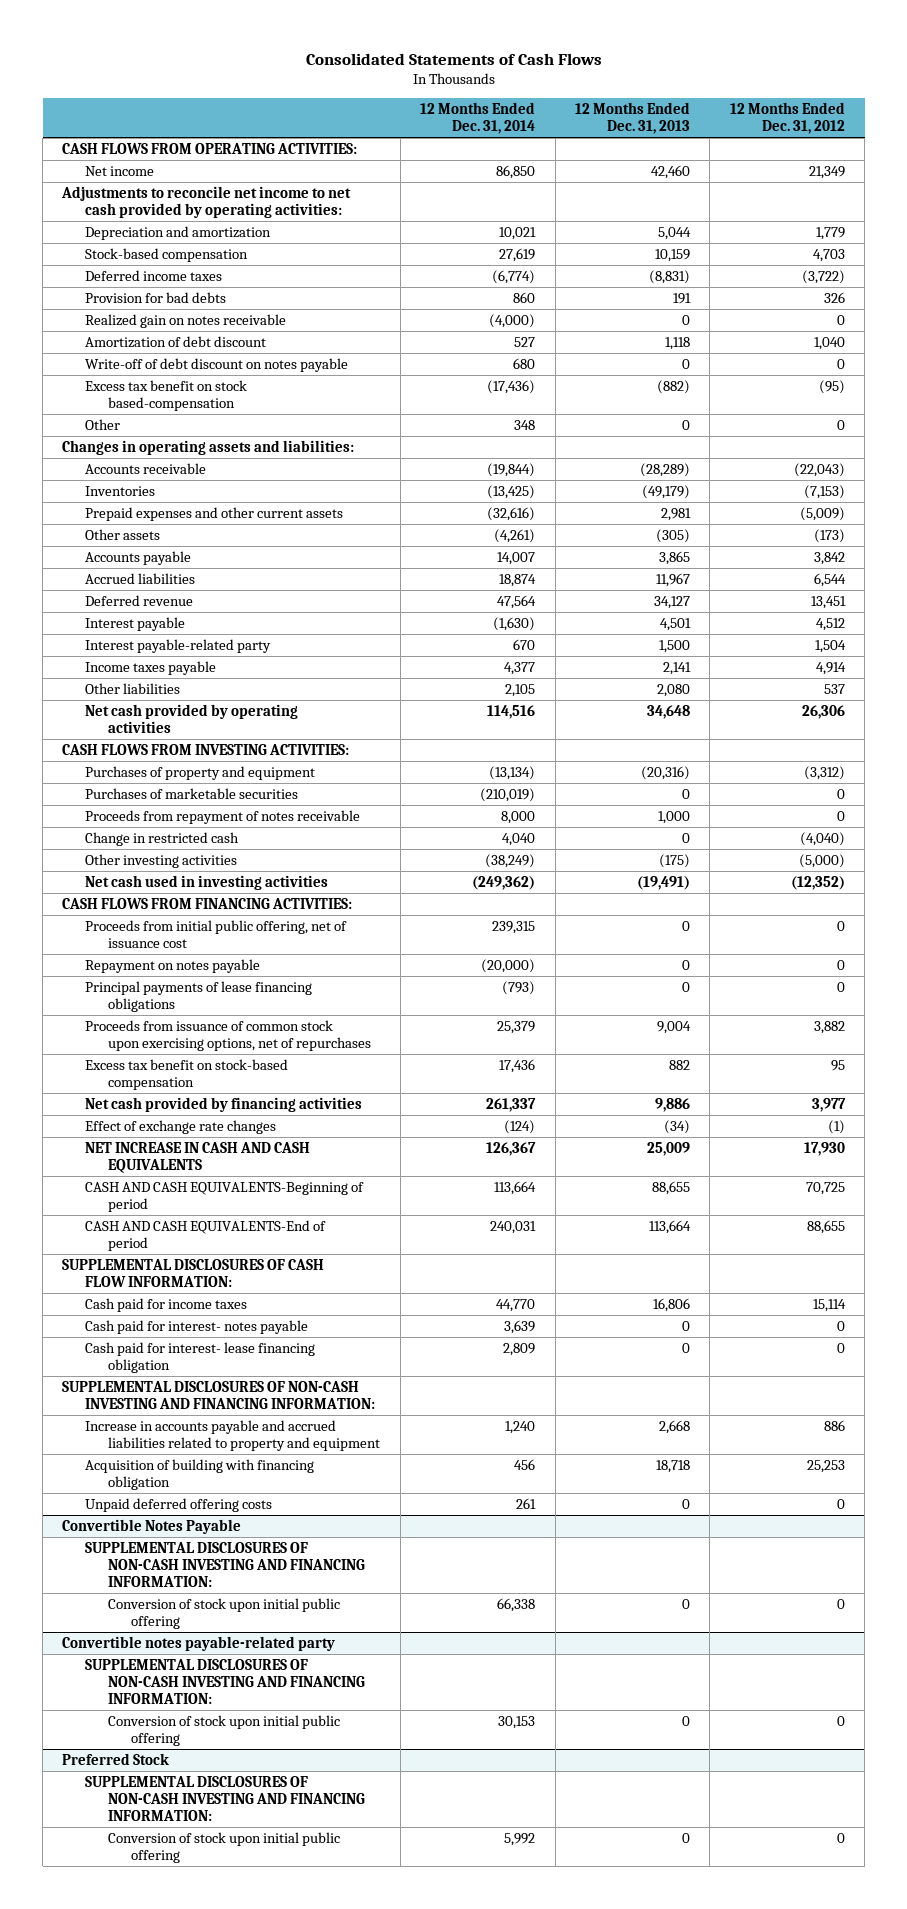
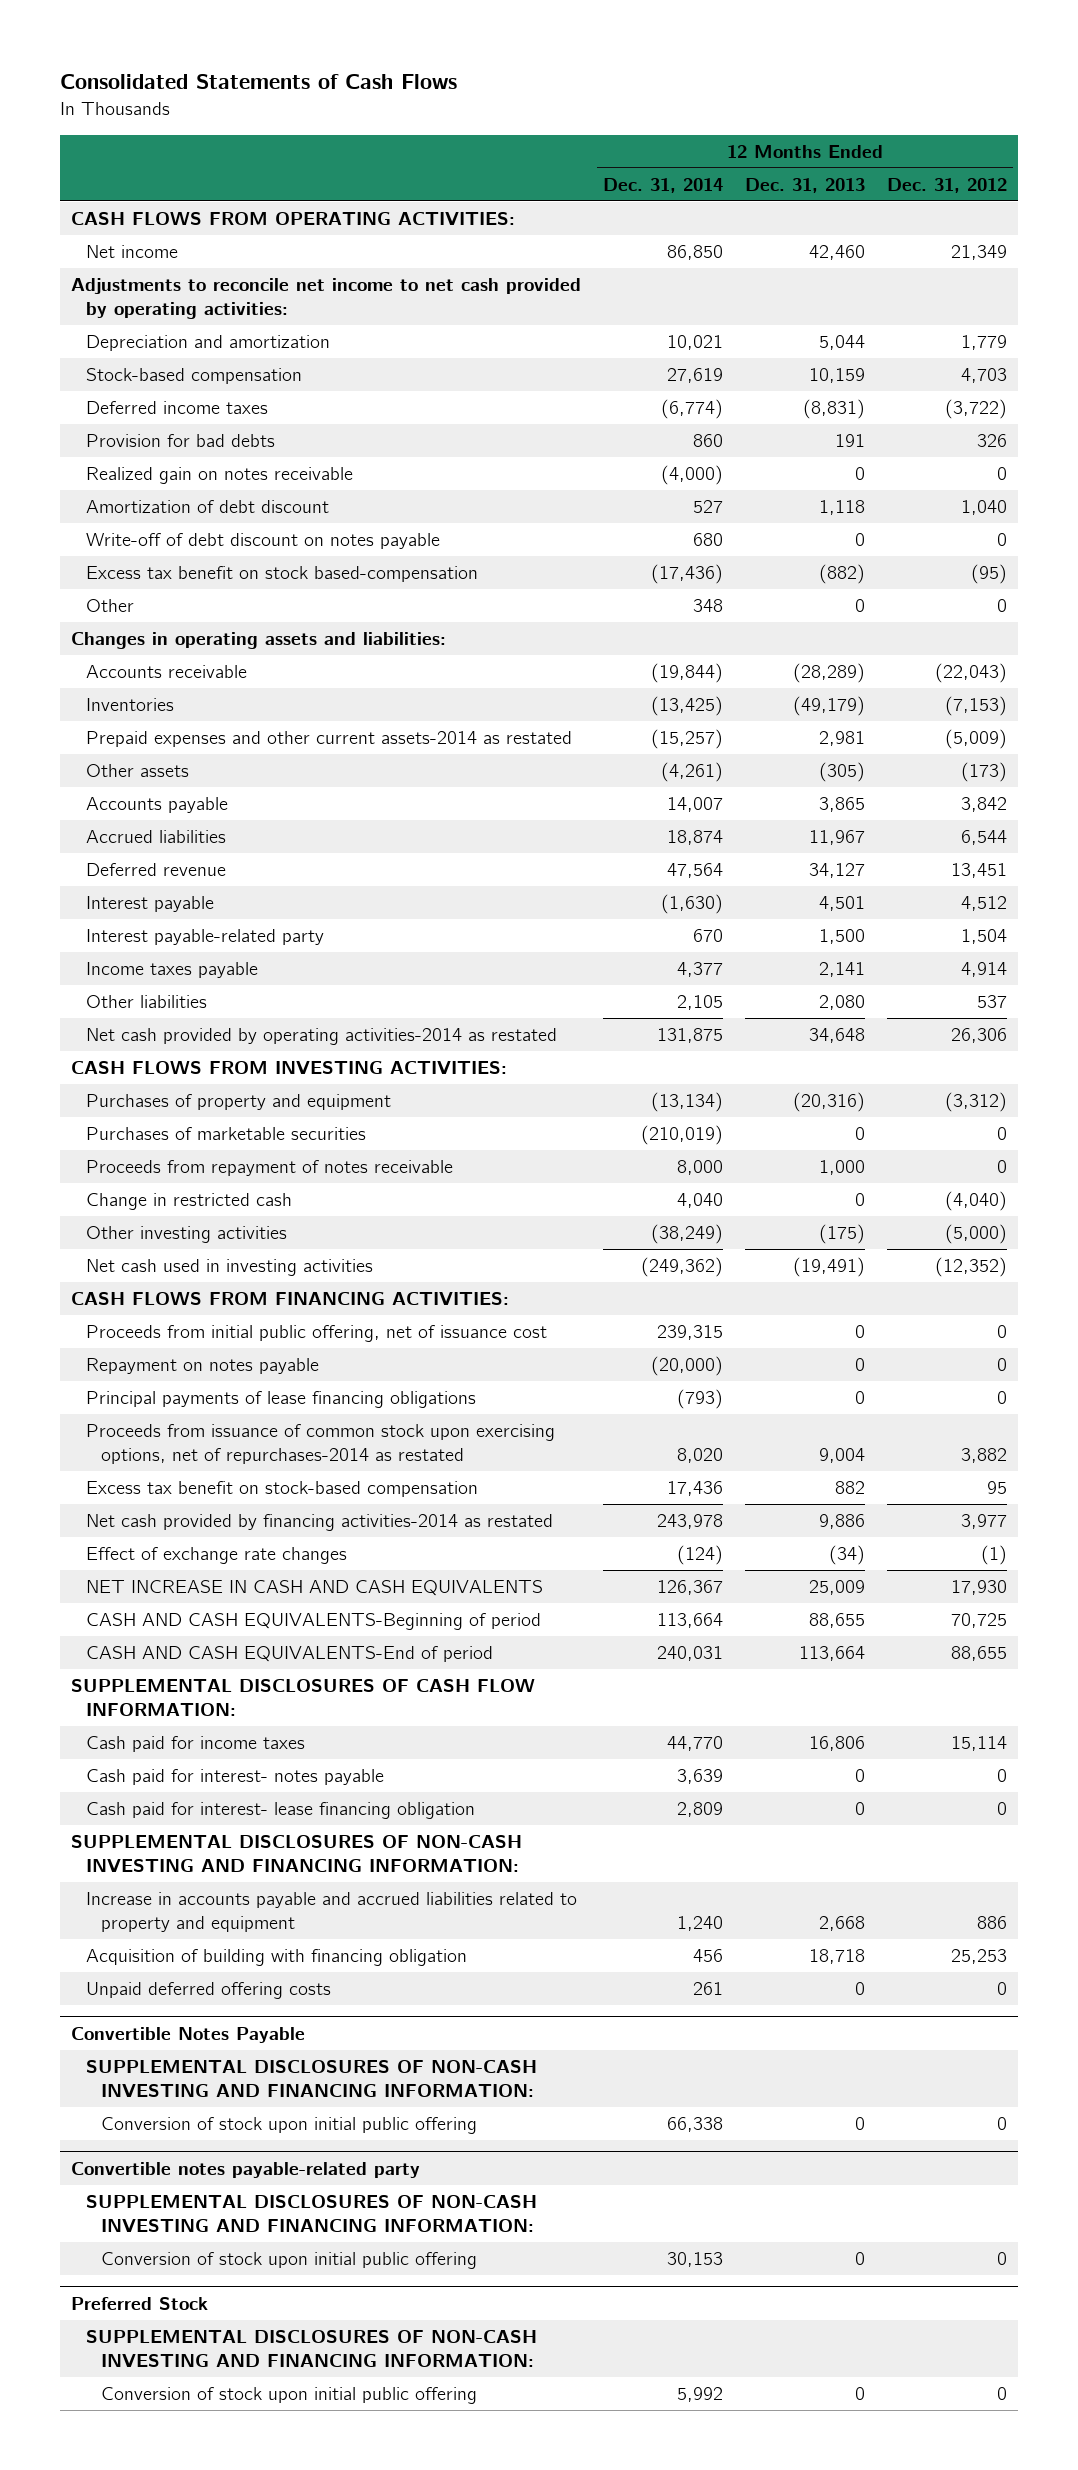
[85,506,344,521] Prepaid expenses and other current assets -> [86,731,573,748] Prepaid expenses and other current assets-2014 as restated
[487,506,536,521] (32,616) -> [650,729,723,750] (15,257)
[85,703,299,733] Net cash provided by operating activities -> [86,1028,558,1046] Net cash provided by operating activities-2014 as restated
[487,704,536,719] 114,516 -> [656,1028,723,1044] 131,875
[85,1019,372,1051] Proceeds from issuance of common stock upon exercising options, net of repurchases -> [86,1424,556,1465] Proceeds from issuance of common stock upon exercising options, net of repurchases-2014 as restated
[497,1020,536,1034] 25,379 -> [676,1448,723,1464] 8,020
[85,1096,363,1112] Net cash provided by financing activities -> [86,1514,554,1532] Net cash provided by financing activities-2014 as restated
[486,1097,537,1112] 261,337 -> [656,1514,723,1530] 243,978

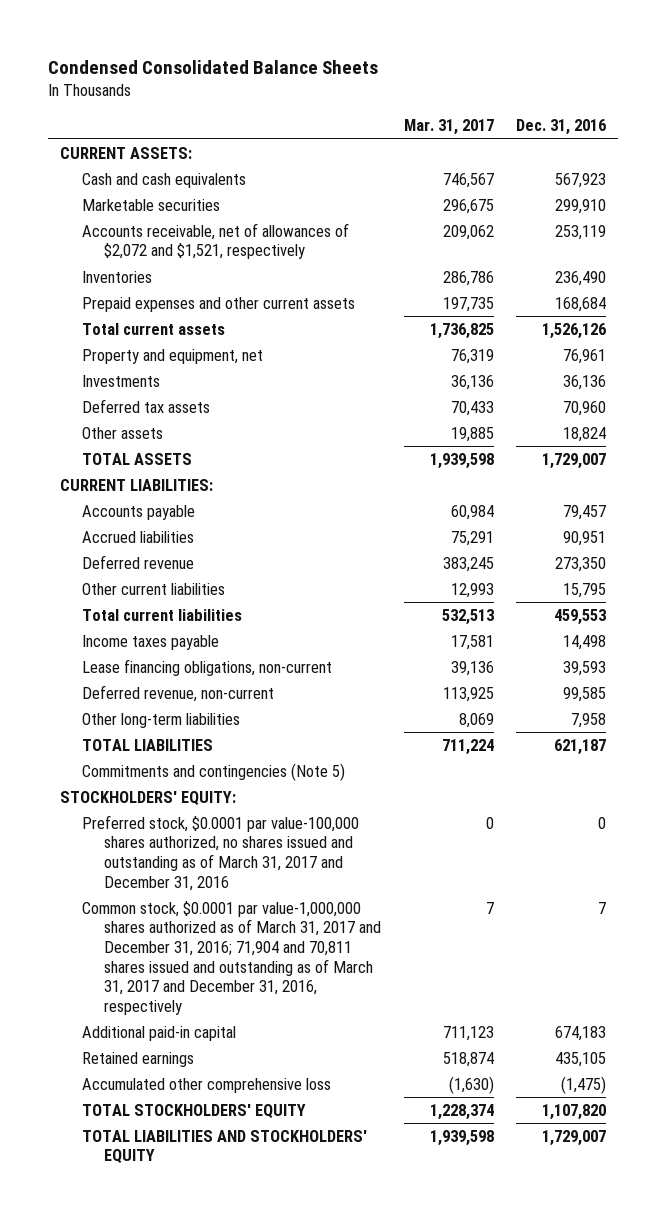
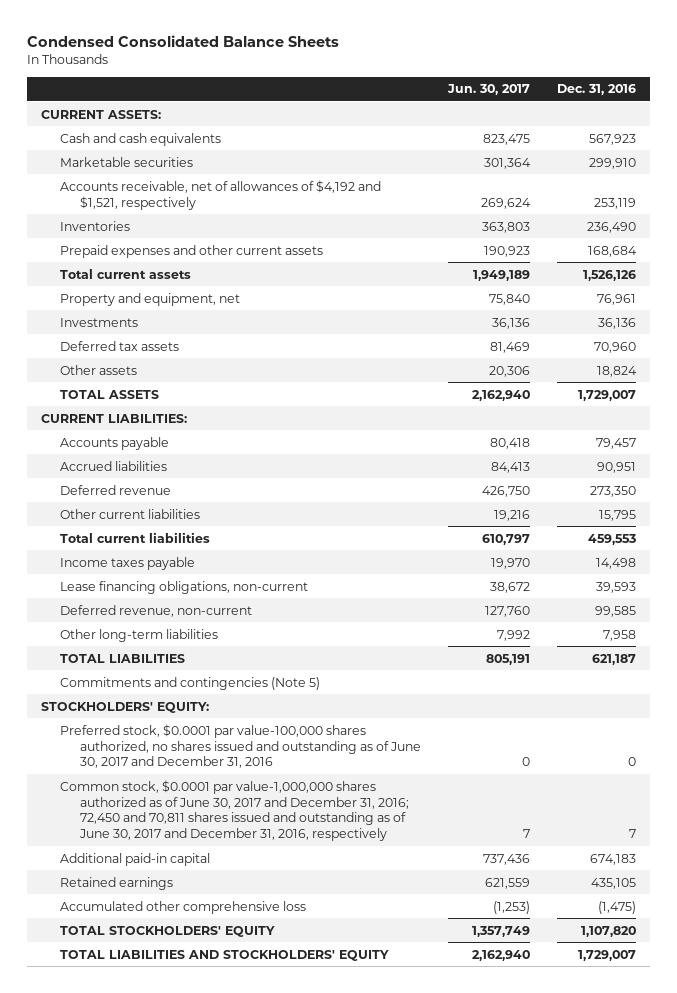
[403,119,494,136] Mar. 31, 2017 -> none
none -> [447,84,531,96] Jun. 30, 2017
[81,222,349,260] Accounts receivable, net of allowances of $2,072 and $1,521, respectively -> [60,179,382,210] Accounts receivable, net of allowances of $4,192 and $1,521, respectively
[81,814,359,891] Preferred stock, $0.0001 par value-100,000 shares authorized, no shares issued and outstanding as of March 31, 2017 and December 31, 2016 -> [60,723,421,769] Preferred stock, $0.0001 par value-100,000 shares authorized, no shares issued and outstanding as of June 30, 2017 and December 31, 2016
[81,900,381,1015] Common stock, $0.0001 par value-1,000,000 shares authorized as of March 31, 2017 and December 31, 2016; 71,904 and 70,811 shares issued and outstanding as of March 31, 2017 and December 31, 2016, respectively -> [60,779,409,842] Common stock, $0.0001 par value-1,000,000 shares authorized as of June 30, 2017 and December 31, 2016; 72,450 and 70,811 shares issued and outstanding as of June 30, 2017 and December 31, 2016, respectively

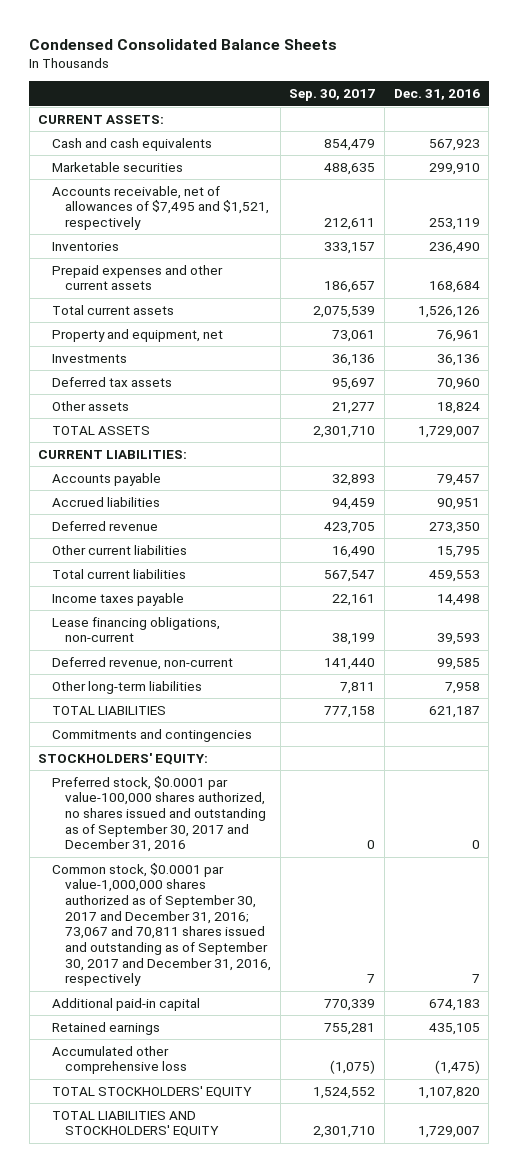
[447,84,531,96] Jun. 30, 2017 -> none
none -> [289,89,376,102] Sep. 30, 2017
[60,179,382,210] Accounts receivable, net of allowances of $4,192 and $1,521, respectively -> [51,185,269,231] Accounts receivable, net of allowances of $7,495 and $1,521, respectively
[60,676,321,690] Commitments and contingencies (Note 5) -> [51,728,252,742] Commitments and contingencies
[60,723,421,769] Preferred stock, $0.0001 par value-100,000 shares authorized, no shares issued and outstanding as of June 30, 2017 and December 31, 2016 -> [51,775,266,853] Preferred stock, $0.0001 par value-100,000 shares authorized, no shares issued and outstanding as of September 30, 2017 and December 31, 2016
[60,779,409,842] Common stock, $0.0001 par value-1,000,000 shares authorized as of June 30, 2017 and December 31, 2016; 72,450 and 70,811 shares issued and outstanding as of June 30, 2017 and December 31, 2016, respectively -> [51,862,271,987] Common stock, $0.0001 par value-1,000,000 shares authorized as of September 30, 2017 and December 31, 2016; 73,067 and 70,811 shares issued and outstanding as of September 30, 2017 and December 31, 2016, respectively

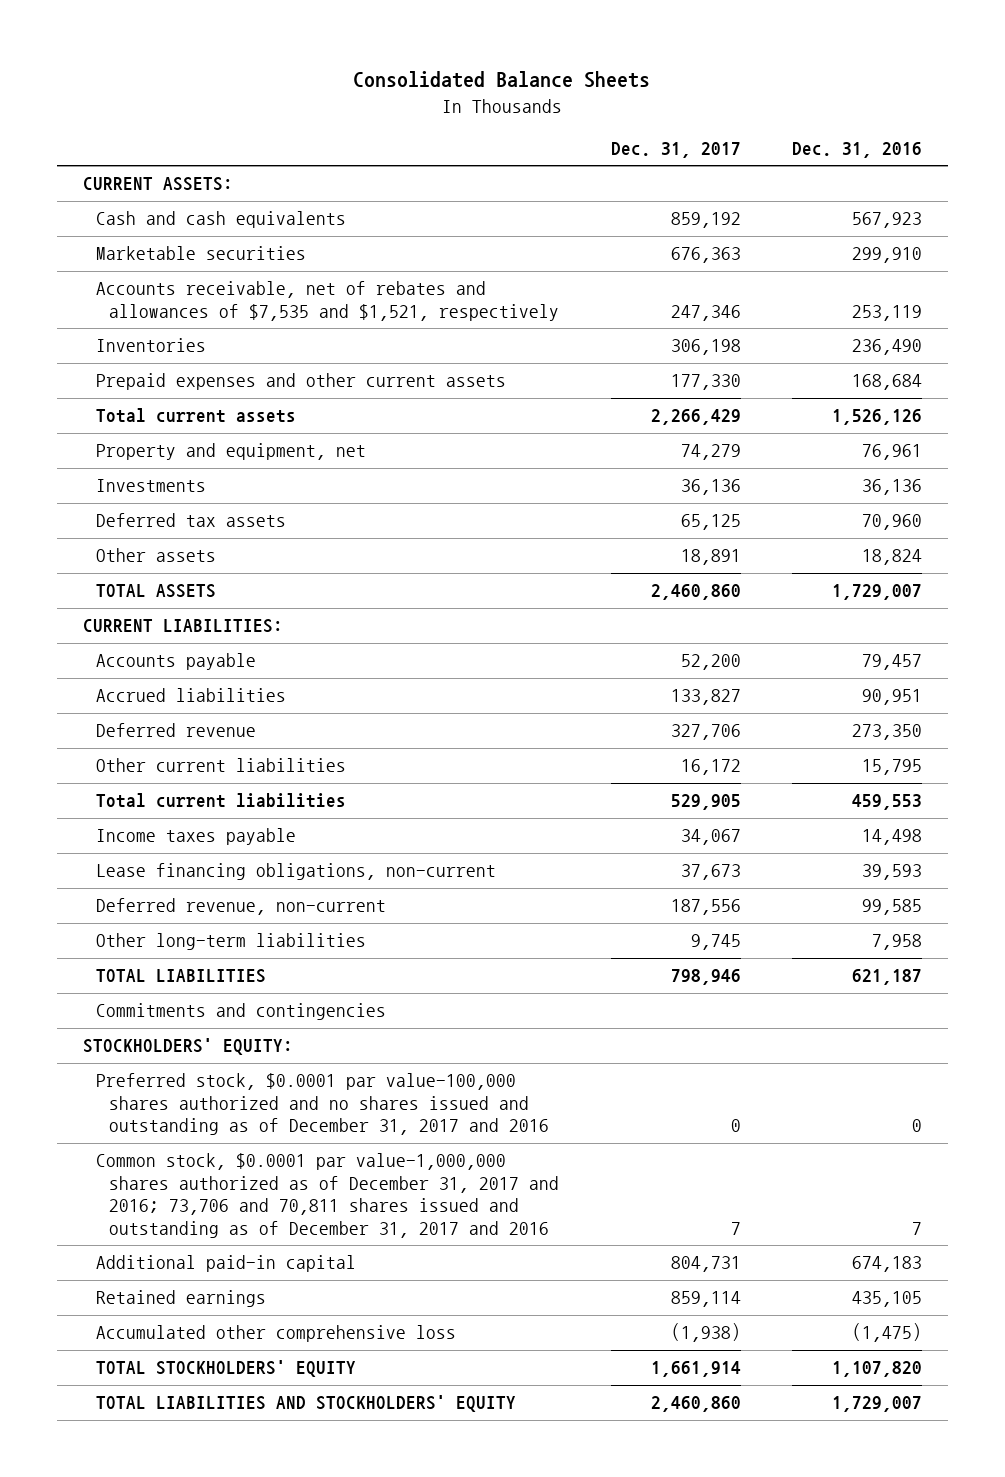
[29,38,338,50] Condensed Consolidated Balance Sheets -> [353,71,651,89] Consolidated Balance Sheets
[289,89,376,102] Sep. 30, 2017 -> none
none -> [610,142,741,159] Dec. 31, 2017
[51,185,269,231] Accounts receivable, net of allowances of $7,495 and $1,521, respectively -> [95,281,560,321] Accounts receivable, net of rebates and allowances of $7,535 and $1,521, respectively
[51,775,266,853] Preferred stock, $0.0001 par value-100,000 shares authorized, no shares issued and outstanding as of September 30, 2017 and December 31, 2016 -> [95,1073,550,1136] Preferred stock, $0.0001 par value-100,000 shares authorized and no shares issued and outstanding as of December 31, 2017 and 2016
[51,862,271,987] Common stock, $0.0001 par value-1,000,000 shares authorized as of September 30, 2017 and December 31, 2016; 73,067 and 70,811 shares issued and outstanding as of September 30, 2017 and December 31, 2016, respectively -> [95,1153,560,1238] Common stock, $0.0001 par value-1,000,000 shares authorized as of December 31, 2017 and 2016; 73,706 and 70,811 shares issued and outstanding as of December 31, 2017 and 2016

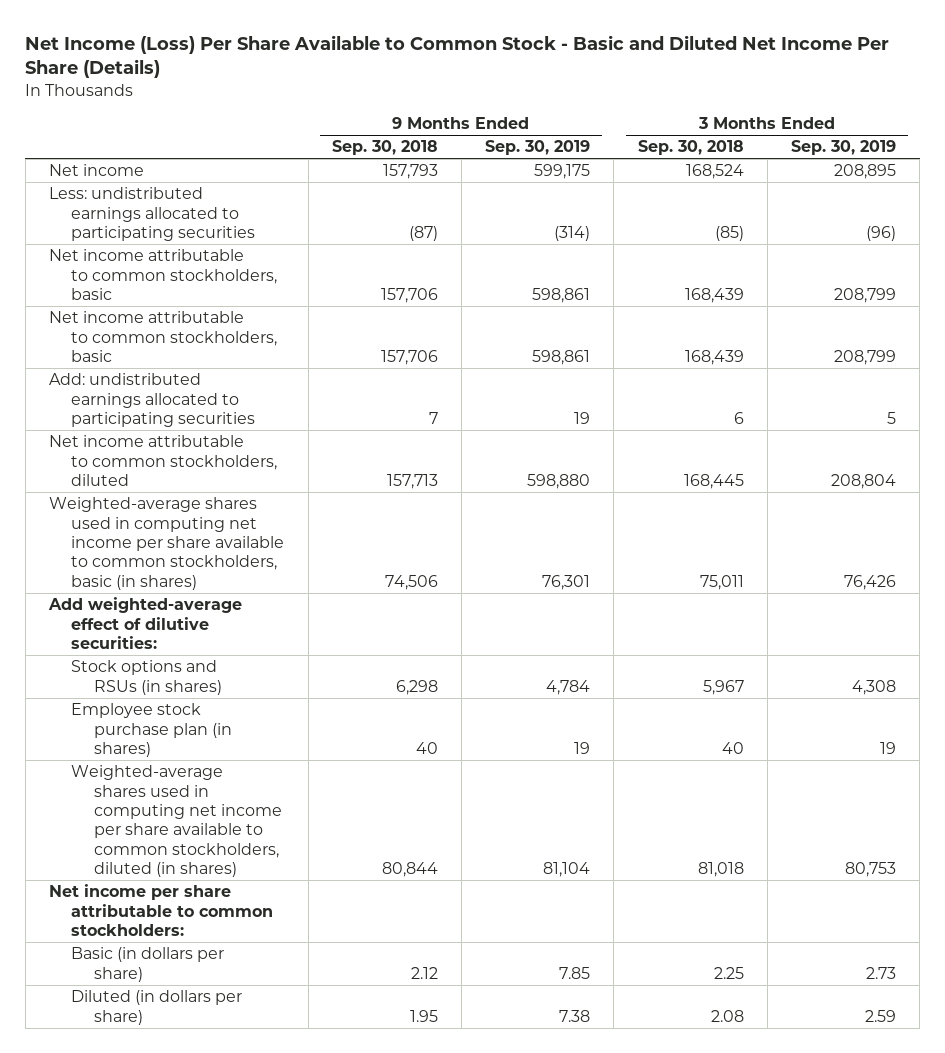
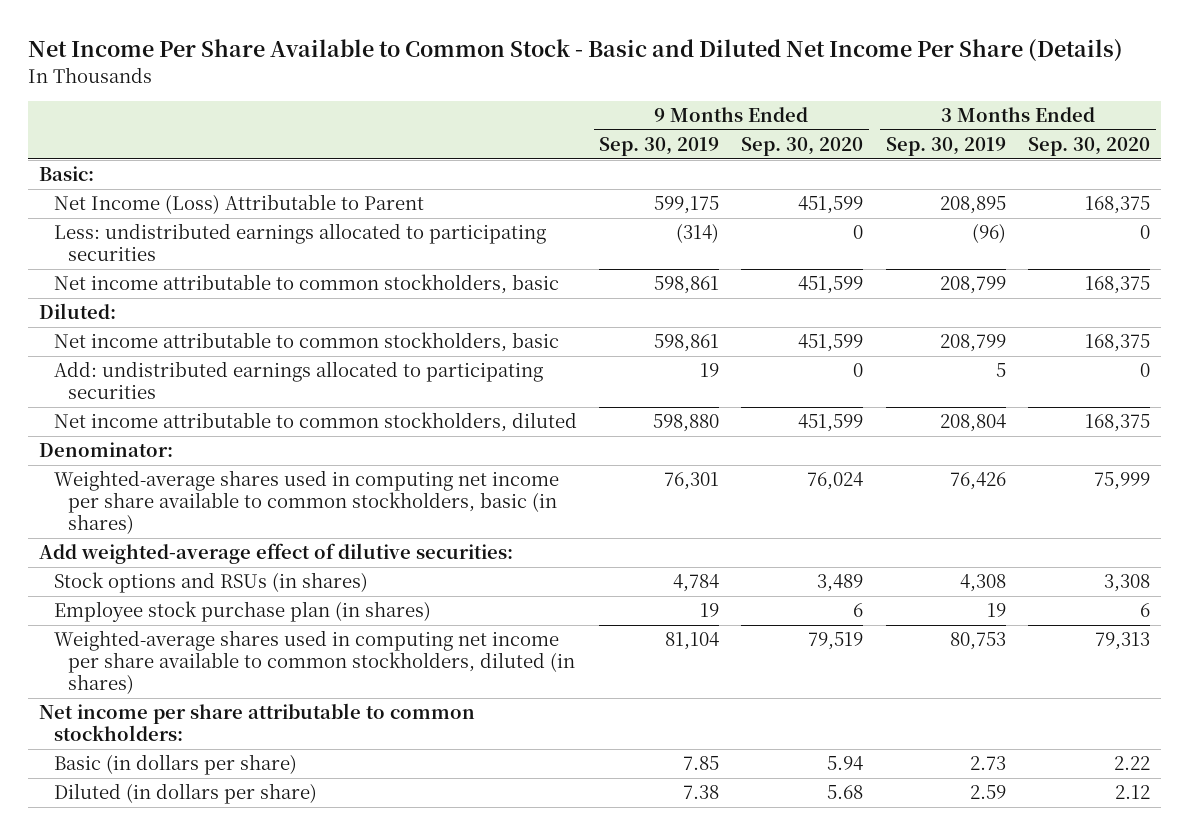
[25,34,890,79] Net Income (Loss) Per Share Available to Common Stock - Basic and Diluted Net Income Per Share (Details) -> [28,39,1124,63] Net Income Per Share Available to Common Stock - Basic and Diluted Net Income Per Share (Details)
[331,140,438,156] Sep. 30, 2018 -> none
[637,140,744,156] Sep. 30, 2018 -> none
none -> [741,137,864,157] Sep. 30, 2020
none -> [1028,137,1151,157] Sep. 30, 2020
none -> [39,166,95,182] Basic:
[48,164,144,177] Net income -> [53,194,424,215] Net Income (Loss) Attributable to Parent
none -> [39,303,117,320] Diluted:
none -> [39,442,174,458] Denominator:

